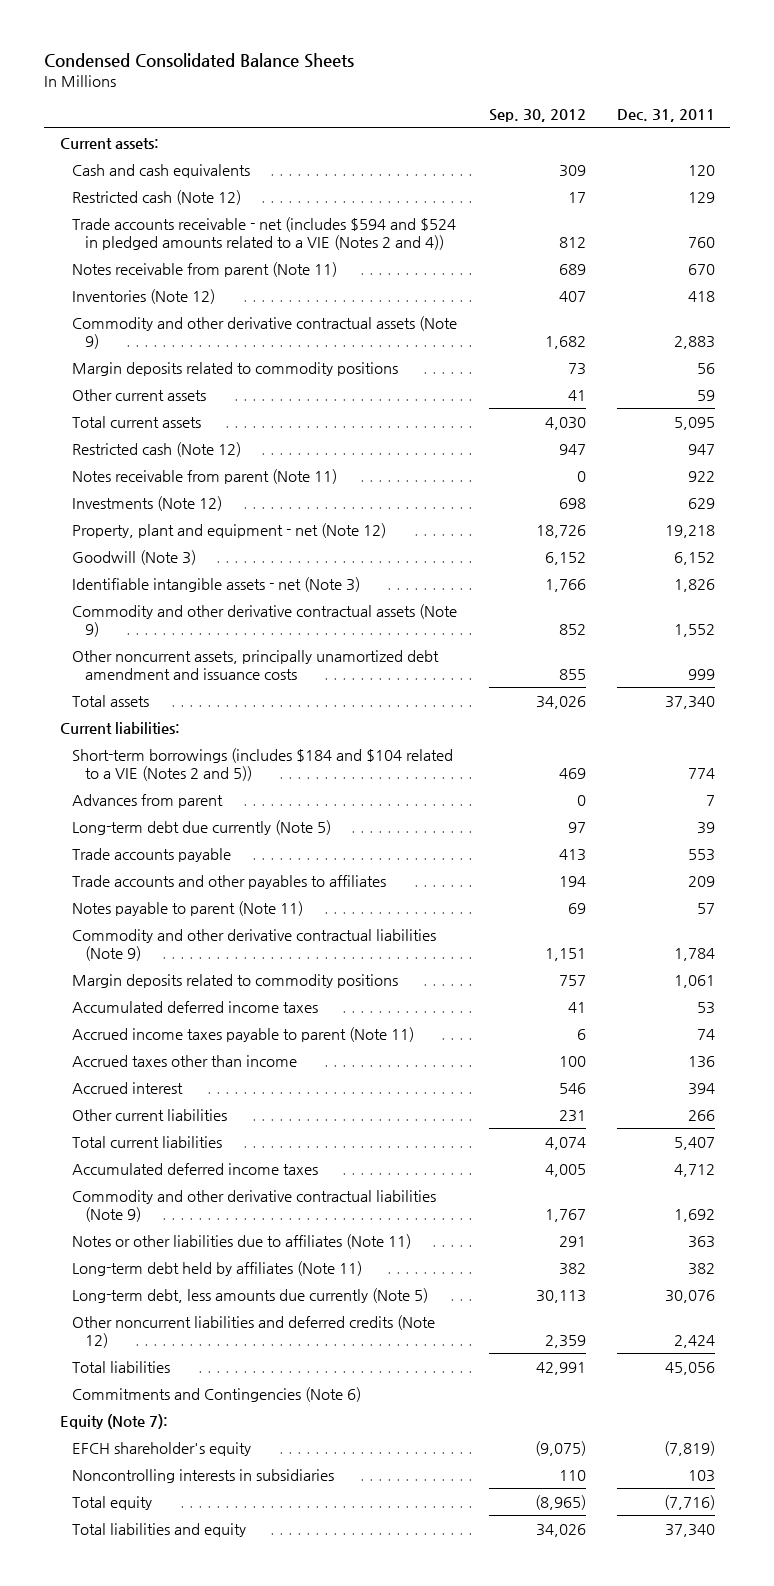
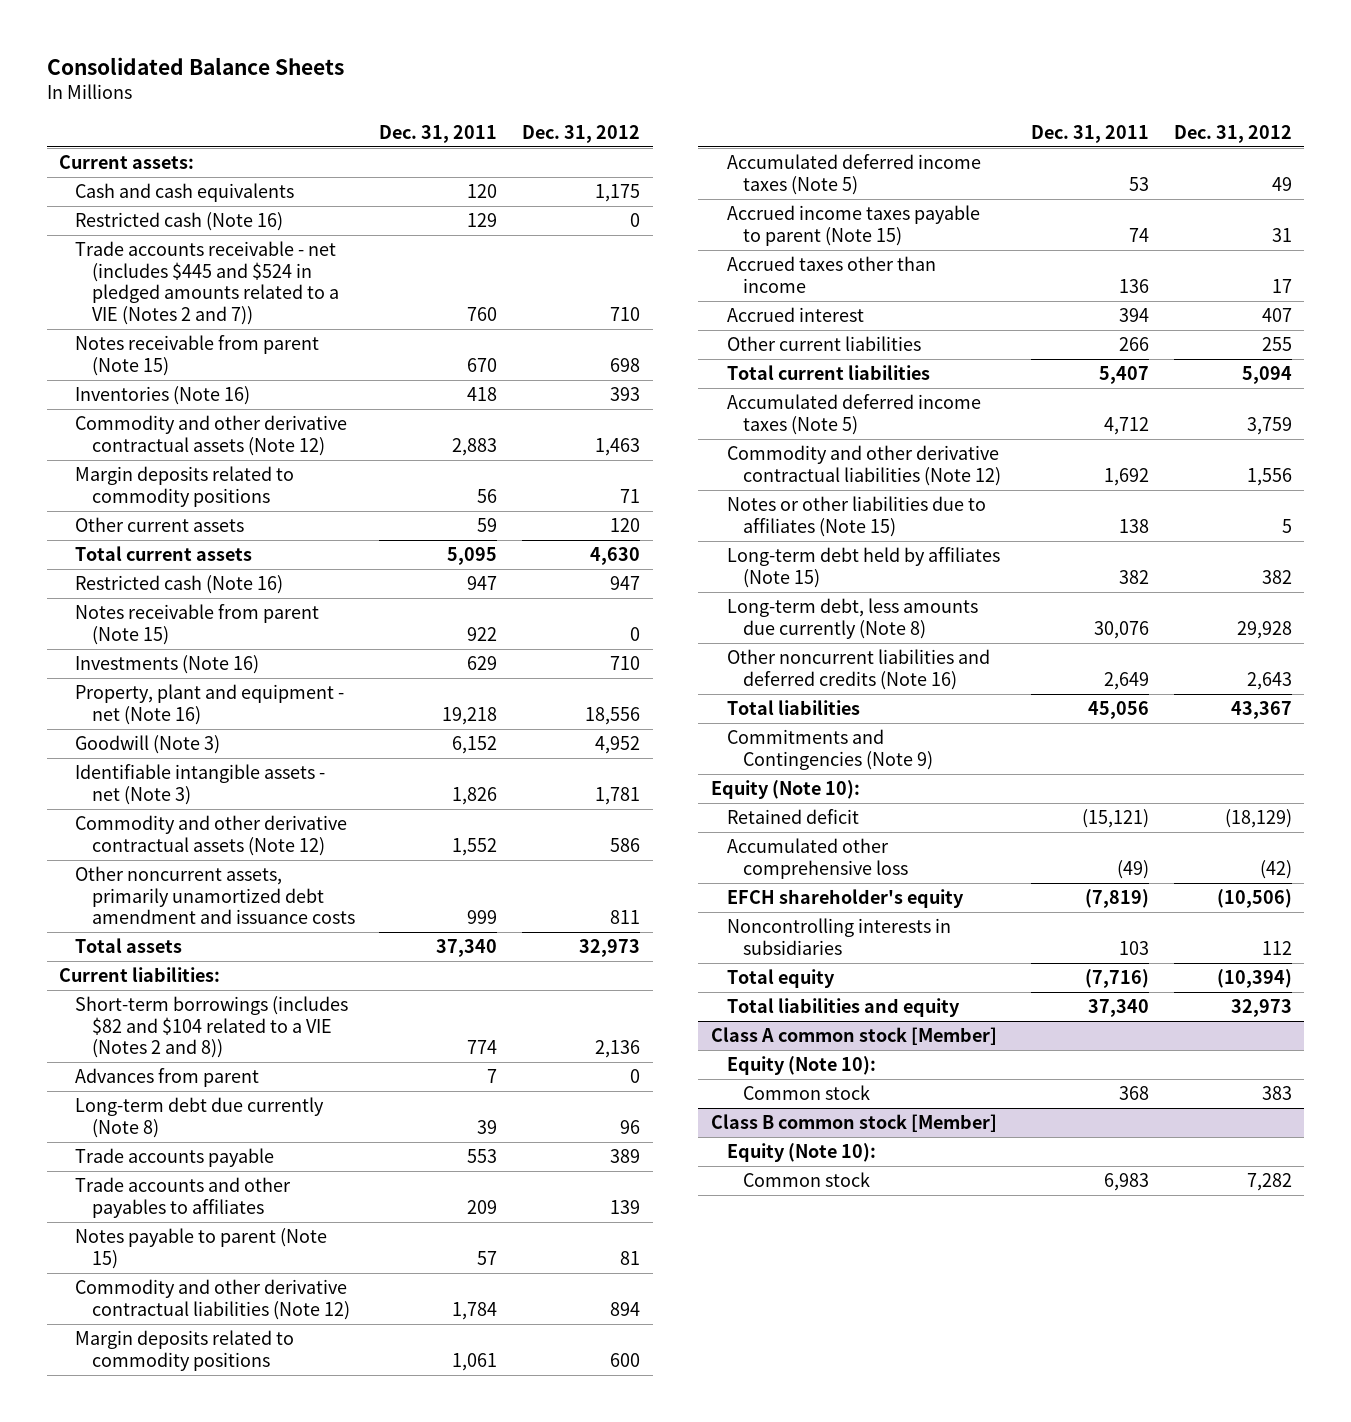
[44,53,355,69] Condensed Consolidated Balance Sheets -> [46,56,344,75] Consolidated Balance Sheets
[488,109,586,123] Sep. 30, 2012 -> none
none -> [522,124,641,143] Dec. 31, 2012
[72,189,242,205] Restricted cash (Note 12) -> [75,212,284,232] Restricted cash (Note 16)
[72,216,457,250] Trade accounts receivable - net (includes $594 and $524 in pledged amounts related to a VIE (Notes 2 and 4)) -> [75,241,339,325] Trade accounts receivable - net (includes $445 and $524 in pledged amounts related to a VIE (Notes 2 and 7))
[72,261,338,277] Notes receivable from parent (Note 11) -> [75,335,320,376] Notes receivable from parent (Note 15)
[72,288,216,304] Inventories (Note 12) -> [75,386,251,406] Inventories (Note 16)
[72,315,458,349] Commodity and other derivative contractual assets (Note 9) -> [75,415,348,456] Commodity and other derivative contractual assets (Note 12)
[72,441,242,457] Restricted cash (Note 12) -> [75,575,284,595] Restricted cash (Note 16)
[72,468,338,484] Notes receivable from parent (Note 11) -> [75,604,320,645] Notes receivable from parent (Note 15)
[72,495,223,511] Investments (Note 12) -> [75,655,260,675] Investments (Note 16)
[72,522,387,538] Property, plant and equipment - net (Note 12) -> [75,684,345,725] Property, plant and equipment - net (Note 16)
[72,603,458,637] Commodity and other derivative contractual assets (Note 9) -> [75,815,348,856] Commodity and other derivative contractual assets (Note 12)
[72,649,440,680] Other noncurrent assets, principally unamortized debt amendment and issuance costs -> [75,866,355,925] Other noncurrent assets, primarily unamortized debt amendment and issuance costs
[72,747,454,781] Short-term borrowings (includes $184 and $104 related to a VIE (Notes 2 and 5)) -> [75,996,349,1059] Short-term borrowings (includes $82 and $104 related to a VIE (Notes 2 and 8))
[72,819,332,835] Long-term debt due currently (Note 5) -> [75,1097,325,1138] Long-term debt due currently (Note 8)
[72,900,304,916] Notes payable to parent (Note 11) -> [75,1228,328,1269] Notes payable to parent (Note 15)
[72,928,437,961] Commodity and other derivative contractual liabilities (Note 9) -> [75,1279,350,1320] Commodity and other derivative contractual liabilities (Note 12)
[72,1000,319,1013] Accumulated deferred income taxes -> [726,154,981,195] Accumulated deferred income taxes (Note 5)
[72,1026,415,1042] Accrued income taxes payable to parent (Note 11) -> [726,205,980,246] Accrued income taxes payable to parent (Note 15)
[72,1162,319,1175] Accumulated deferred income taxes -> [726,394,981,435] Accumulated deferred income taxes (Note 5)
[72,1189,437,1222] Commodity and other derivative contractual liabilities (Note 9) -> [726,445,1002,486] Commodity and other derivative contractual liabilities (Note 12)
[72,1233,412,1249] Notes or other liabilities due to affiliates (Note 11) -> [726,496,986,537] Notes or other liabilities due to affiliates (Note 15)
[687,1235,715,1248] 363 -> [1118,518,1149,533] 138
[72,1260,363,1276] Long-term debt held by affiliates (Note 11) -> [726,547,1000,588] Long-term debt held by affiliates (Note 15)
[72,1287,429,1303] Long-term debt, less amounts due currently (Note 5) -> [726,598,978,639] Long-term debt, less amounts due currently (Note 8)
[72,1314,436,1348] Other noncurrent liabilities and deferred credits (Note 12) -> [726,649,990,690] Other noncurrent liabilities and deferred credits (Note 16)
[673,1334,715,1348] 2,424 -> [1103,671,1149,690] 2,649
[72,1386,362,1402] Commitments and Contingencies (Note 6) -> [726,729,934,770] Commitments and Contingencies (Note 9)
[59,1413,168,1429] Equity (Note 7): -> [710,780,860,800] Equity (Note 10):
none -> [726,809,859,825] Retained deficit
none -> [726,838,909,879] Accumulated other comprehensive loss
none -> [710,1027,997,1046] Class A common stock [Member]
none -> [726,1056,876,1076] Equity (Note 10):
none -> [743,1085,871,1101] Common stock
none -> [710,1114,997,1133] Class B common stock [Member]
none -> [726,1143,876,1163] Equity (Note 10):
none -> [743,1172,871,1188] Common stock

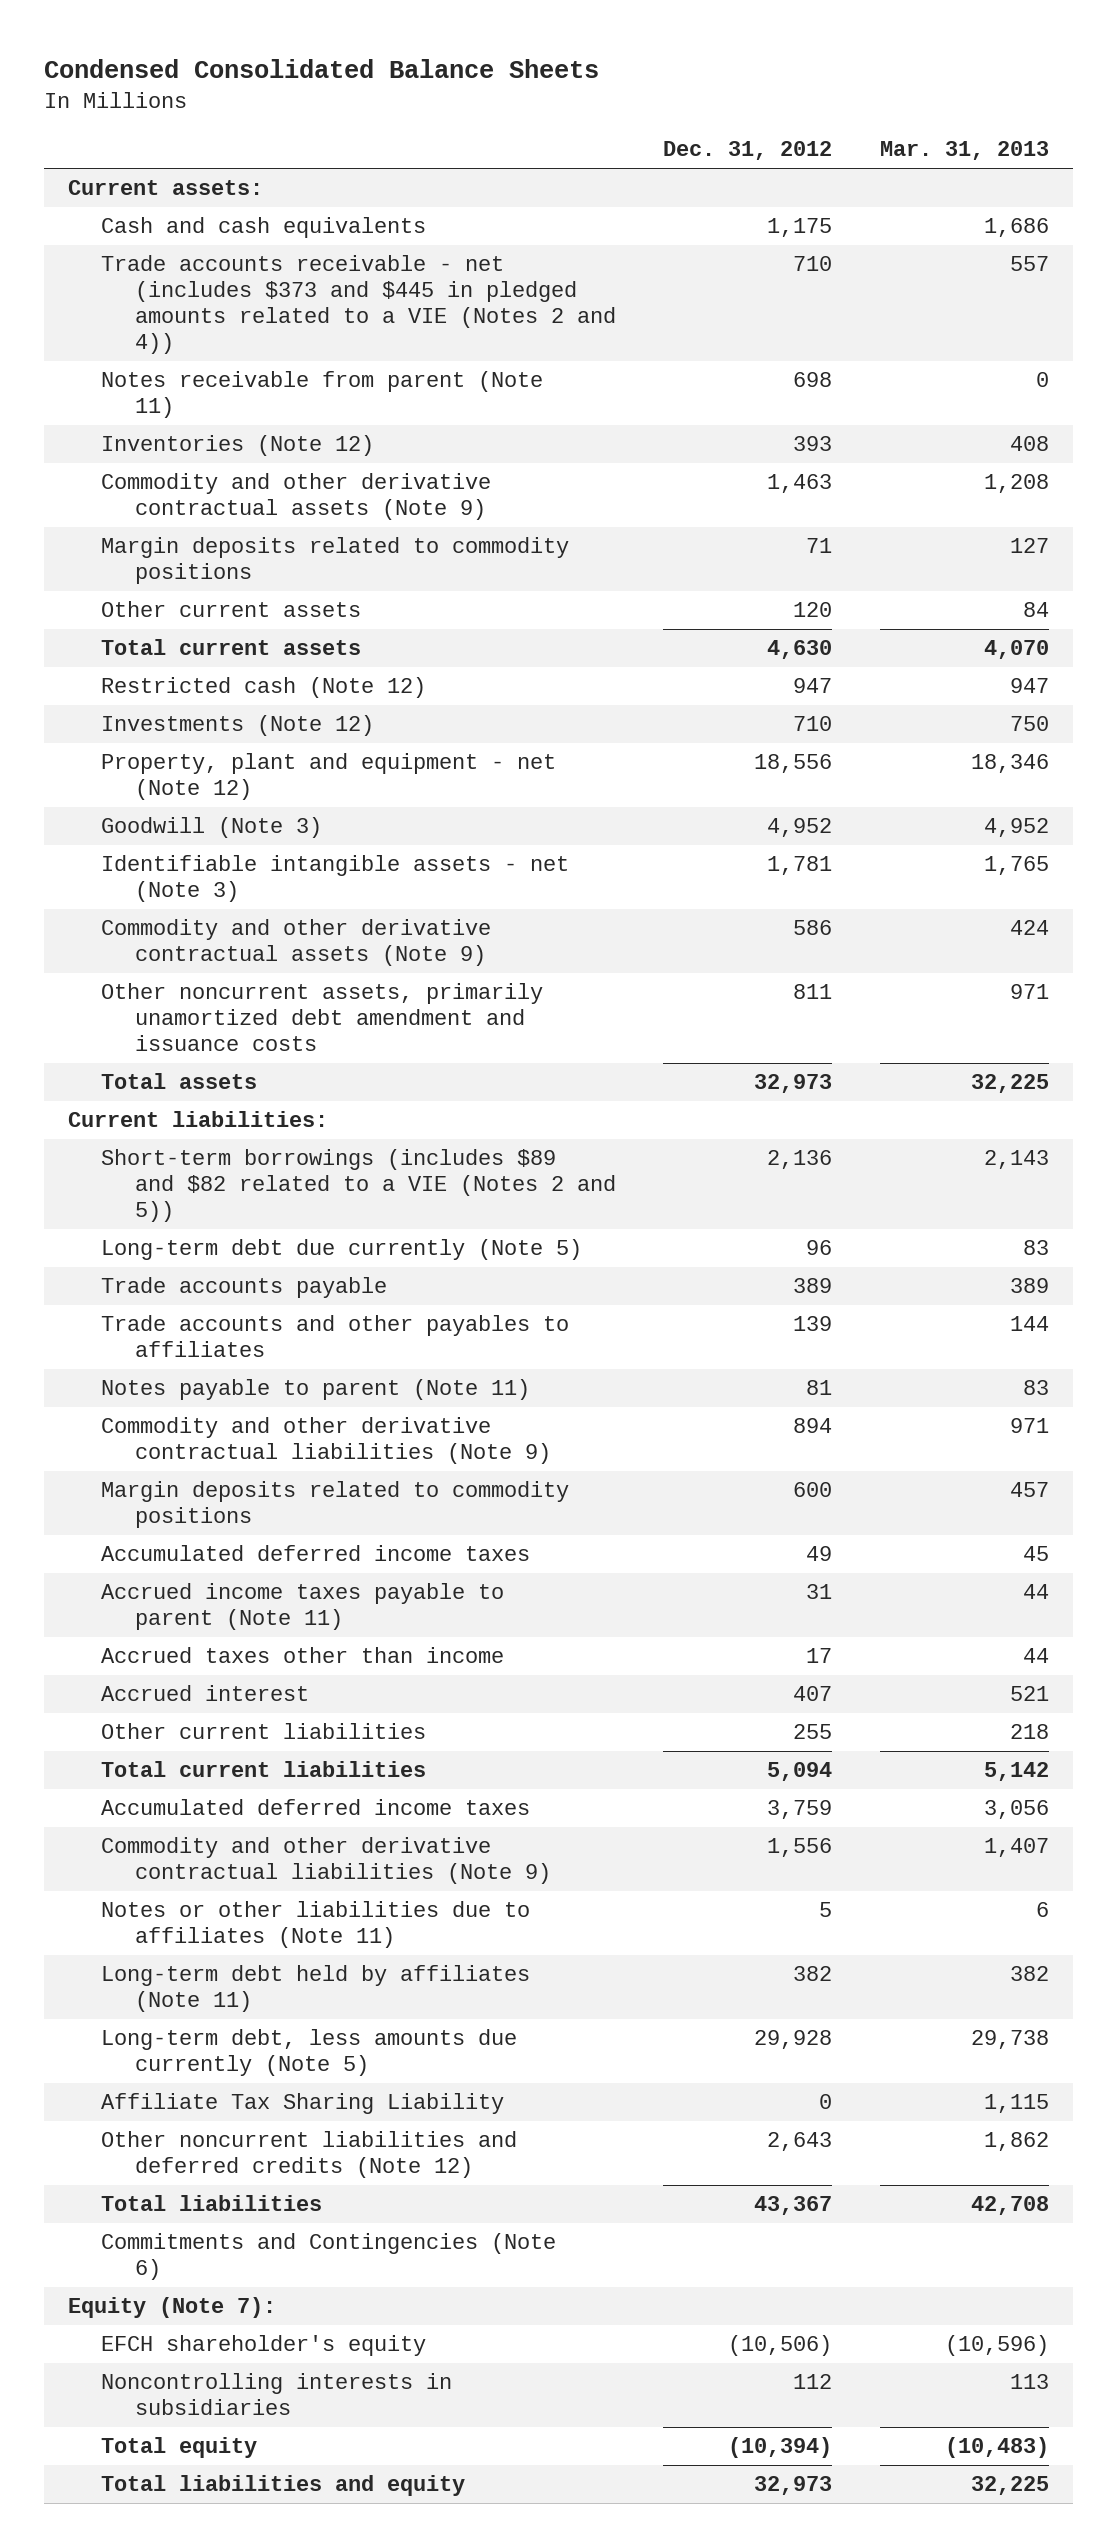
[46,56,344,75] Consolidated Balance Sheets -> [44,59,600,79] Condensed Consolidated Balance Sheets
[379,124,498,143] Dec. 31, 2011 -> none
none -> [879,141,1049,161] Mar. 31, 2013
[75,212,284,232] Restricted cash (Note 16) -> none
[75,241,339,325] Trade accounts receivable - net (includes $445 and $524 in pledged amounts related to a VIE (Notes 2 and 7)) -> [101,255,616,354] Trade accounts receivable - net (includes $373 and $445 in pledged amounts related to a VIE (Notes 2 and 4))
[75,335,320,376] Notes receivable from parent (Note 15) -> [101,371,544,419] Notes receivable from parent (Note 11)
[75,386,251,406] Inventories (Note 16) -> [101,435,375,457] Inventories (Note 12)
[75,415,348,456] Commodity and other derivative contractual assets (Note 12) -> [101,473,492,521] Commodity and other derivative contractual assets (Note 9)
[75,604,320,645] Notes receivable from parent (Note 15) -> none
[75,575,284,595] Restricted cash (Note 16) -> [101,677,427,699] Restricted cash (Note 12)
[75,655,260,675] Investments (Note 16) -> [101,715,375,737] Investments (Note 12)
[75,684,345,725] Property, plant and equipment - net (Note 16) -> [101,753,557,801] Property, plant and equipment - net (Note 12)
[75,815,348,856] Commodity and other derivative contractual assets (Note 12) -> [101,919,492,967] Commodity and other derivative contractual assets (Note 9)
[75,1068,260,1088] Advances from parent -> none
[75,996,349,1059] Short-term borrowings (includes $82 and $104 related to a VIE (Notes 2 and 8)) -> [101,1149,616,1223] Short-term borrowings (includes $89 and $82 related to a VIE (Notes 2 and 5))
[75,1097,325,1138] Long-term debt due currently (Note 8) -> [101,1239,583,1261] Long-term debt due currently (Note 5)
[75,1228,328,1269] Notes payable to parent (Note 15) -> [101,1379,531,1401] Notes payable to parent (Note 11)
[75,1279,350,1320] Commodity and other derivative contractual liabilities (Note 12) -> [101,1417,551,1465] Commodity and other derivative contractual liabilities (Note 9)
[726,154,981,195] Accumulated deferred income taxes (Note 5) -> [101,1545,531,1562] Accumulated deferred income taxes
[726,205,980,246] Accrued income taxes payable to parent (Note 15) -> [101,1583,505,1631] Accrued income taxes payable to parent (Note 11)
[726,394,981,435] Accumulated deferred income taxes (Note 5) -> [101,1799,531,1816] Accumulated deferred income taxes
[726,445,1002,486] Commodity and other derivative contractual liabilities (Note 12) -> [101,1837,551,1885] Commodity and other derivative contractual liabilities (Note 9)
[726,496,986,537] Notes or other liabilities due to affiliates (Note 15) -> [101,1901,531,1949] Notes or other liabilities due to affiliates (Note 11)
[726,547,1000,588] Long-term debt held by affiliates (Note 15) -> [101,1965,531,2013] Long-term debt held by affiliates (Note 11)
[726,598,978,639] Long-term debt, less amounts due currently (Note 8) -> [101,2029,518,2077] Long-term debt, less amounts due currently (Note 5)
none -> [101,2093,505,2115] Affiliate Tax Sharing Liability
[726,649,990,690] Other noncurrent liabilities and deferred credits (Note 16) -> [101,2131,518,2179] Other noncurrent liabilities and deferred credits (Note 12)
[726,809,859,825] Retained deficit -> none
[726,838,909,879] Accumulated other comprehensive loss -> none
[726,729,934,770] Commitments and Contingencies (Note 9) -> [101,2233,557,2281] Commitments and Contingencies (Note 6)
[710,780,860,800] Equity (Note 10): -> [67,2297,276,2319] Equity (Note 7):
[710,1027,997,1046] Class A common stock [Member] -> none
[726,1056,876,1076] Equity (Note 10): -> none
[743,1085,871,1101] Common stock -> none
[710,1114,997,1133] Class B common stock [Member] -> none
[726,1143,876,1163] Equity (Note 10): -> none
[743,1172,871,1188] Common stock -> none

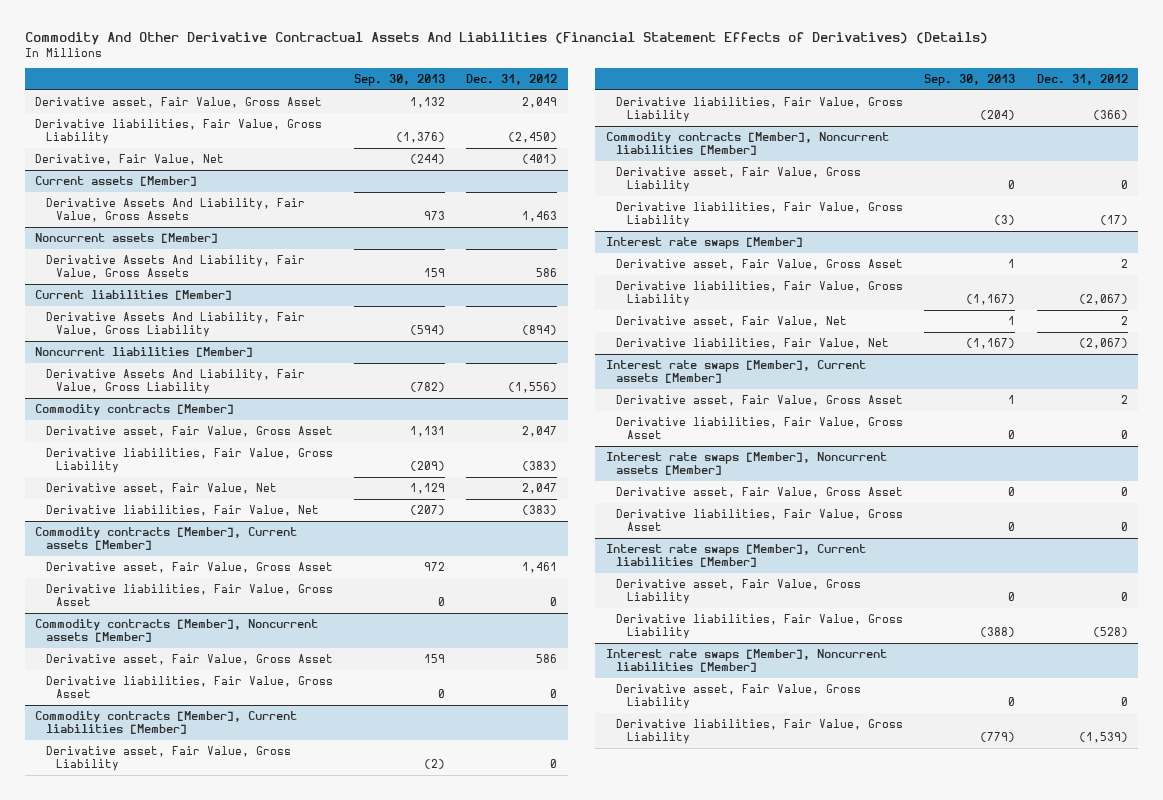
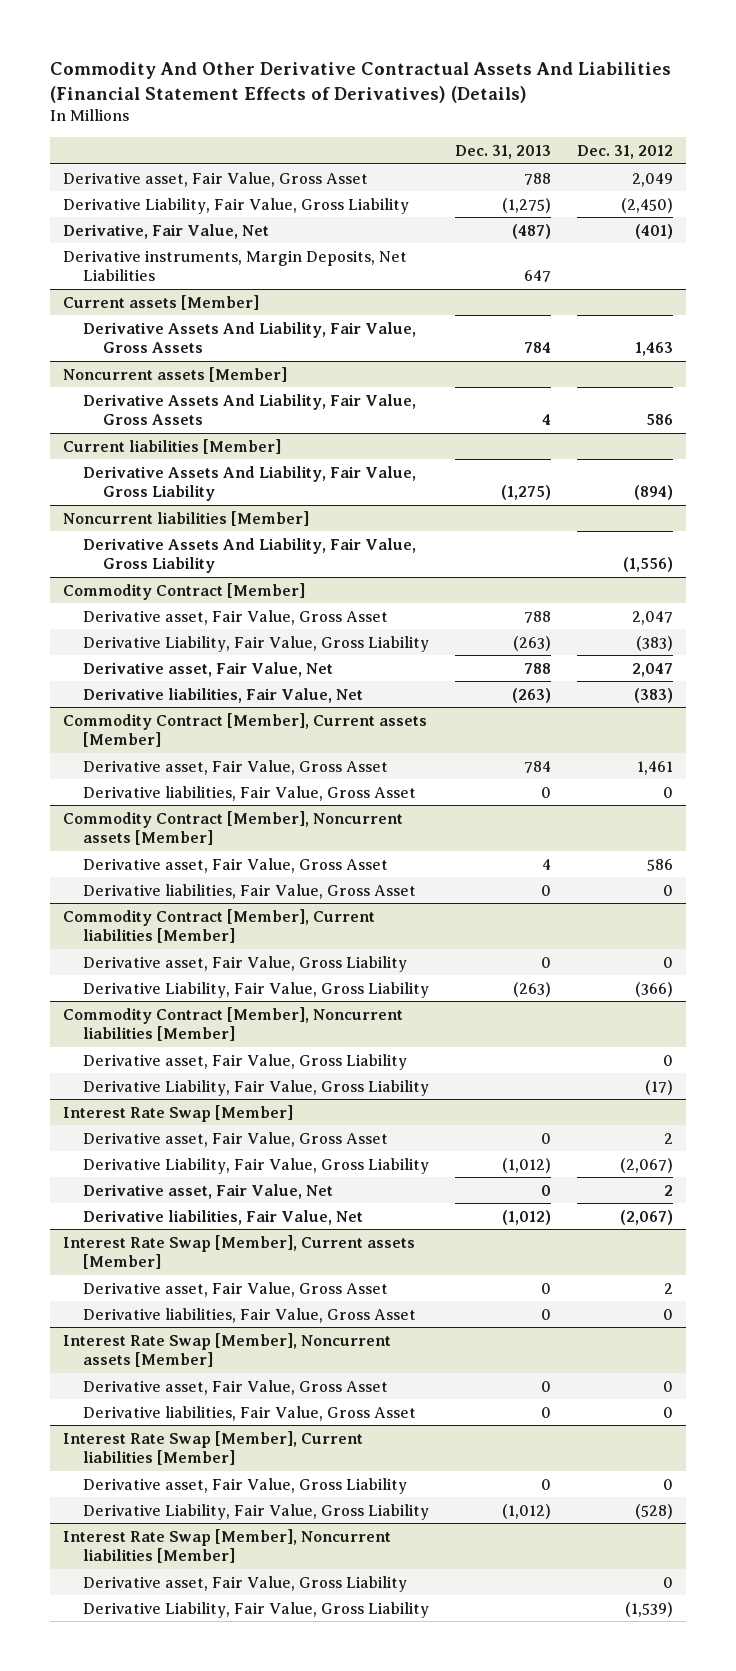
[353,74,445,87] Sep. 30, 2013 -> none
none -> [455,145,552,160] Dec. 31, 2013
[35,119,323,144] Derivative liabilities, Fair Value, Gross Liability -> [62,197,409,214] Derivative Liability, Fair Value, Gross Liability
none -> [62,249,407,281] Derivative instruments, Margin Deposits, Net Liabilities
[35,404,235,417] Commodity contracts [Member] -> [62,582,305,600] Commodity Contract [Member]
[45,448,333,473] Derivative liabilities, Fair Value, Gross Liability -> [83,635,430,652] Derivative Liability, Fair Value, Gross Liability
[35,527,298,550] Commodity contracts [Member], Current assets [Member] -> [62,712,427,747] Commodity Contract [Member], Current assets [Member]
[35,619,319,642] Commodity contracts [Member], Noncurrent assets [Member] -> [62,810,403,845] Commodity Contract [Member], Noncurrent assets [Member]
[35,711,298,734] Commodity contracts [Member], Current liabilities [Member] -> [62,908,375,943] Commodity Contract [Member], Current liabilities [Member]
[616,97,904,122] Derivative liabilities, Fair Value, Gross Liability -> [83,981,430,998] Derivative Liability, Fair Value, Gross Liability
[605,132,889,155] Commodity contracts [Member], Noncurrent liabilities [Member] -> [62,1006,403,1041] Commodity Contract [Member], Noncurrent liabilities [Member]
[616,202,904,227] Derivative liabilities, Fair Value, Gross Liability -> [83,1079,430,1096] Derivative Liability, Fair Value, Gross Liability
[605,237,803,250] Interest rate swaps [Member] -> [62,1104,293,1122] Interest Rate Swap [Member]
[616,281,904,306] Derivative liabilities, Fair Value, Gross Liability -> [83,1157,430,1174] Derivative Liability, Fair Value, Gross Liability
[605,360,866,383] Interest rate swaps [Member], Current assets [Member] -> [62,1234,415,1269] Interest Rate Swap [Member], Current assets [Member]
[605,452,887,475] Interest rate swaps [Member], Noncurrent assets [Member] -> [62,1332,391,1367] Interest Rate Swap [Member], Noncurrent assets [Member]
[605,544,866,567] Interest rate swaps [Member], Current liabilities [Member] -> [62,1430,363,1465] Interest Rate Swap [Member], Current liabilities [Member]
[616,614,904,639] Derivative liabilities, Fair Value, Gross Liability -> [83,1503,430,1520] Derivative Liability, Fair Value, Gross Liability
[605,649,887,672] Interest rate swaps [Member], Noncurrent liabilities [Member] -> [62,1528,391,1563] Interest Rate Swap [Member], Noncurrent liabilities [Member]
[616,719,904,744] Derivative liabilities, Fair Value, Gross Liability -> [83,1601,430,1618] Derivative Liability, Fair Value, Gross Liability

